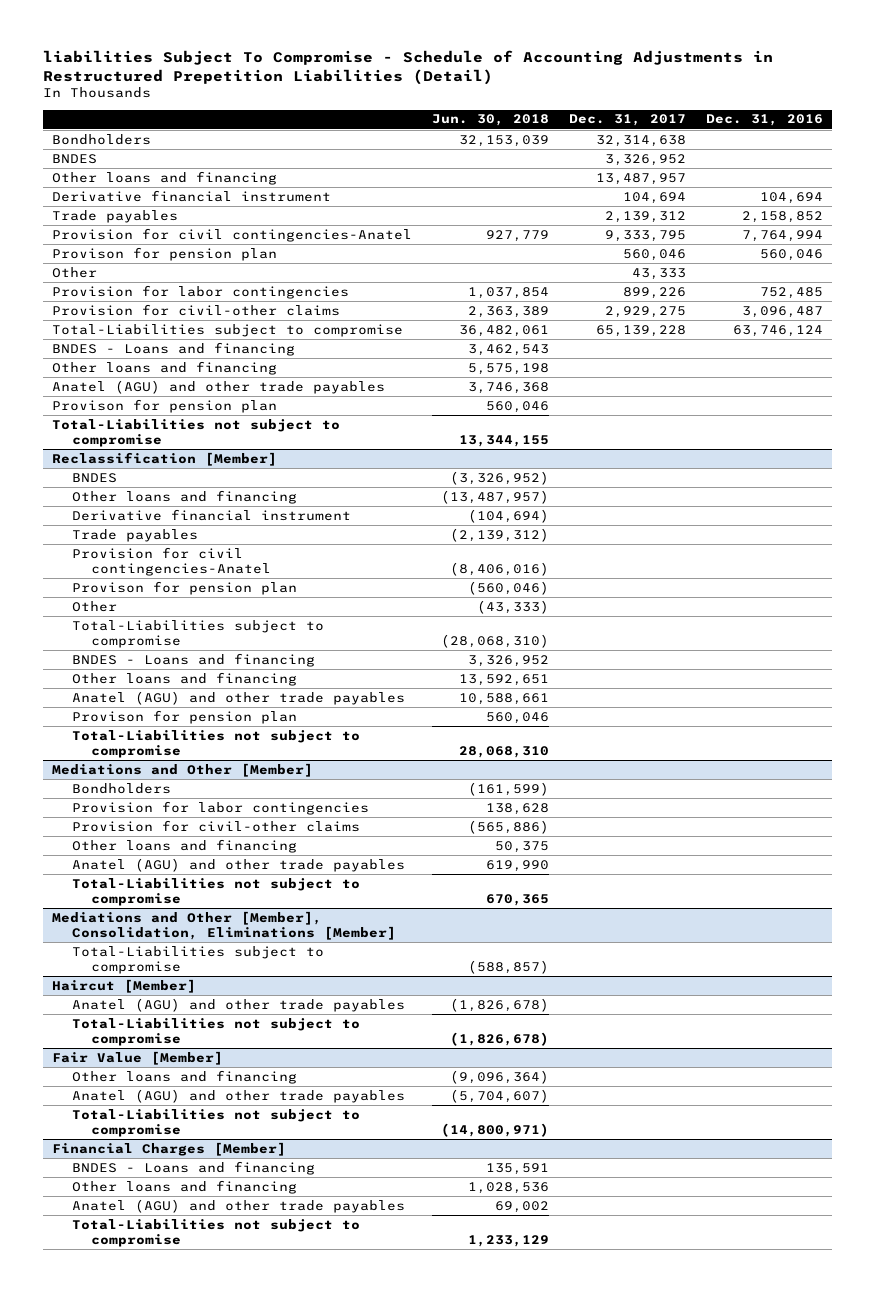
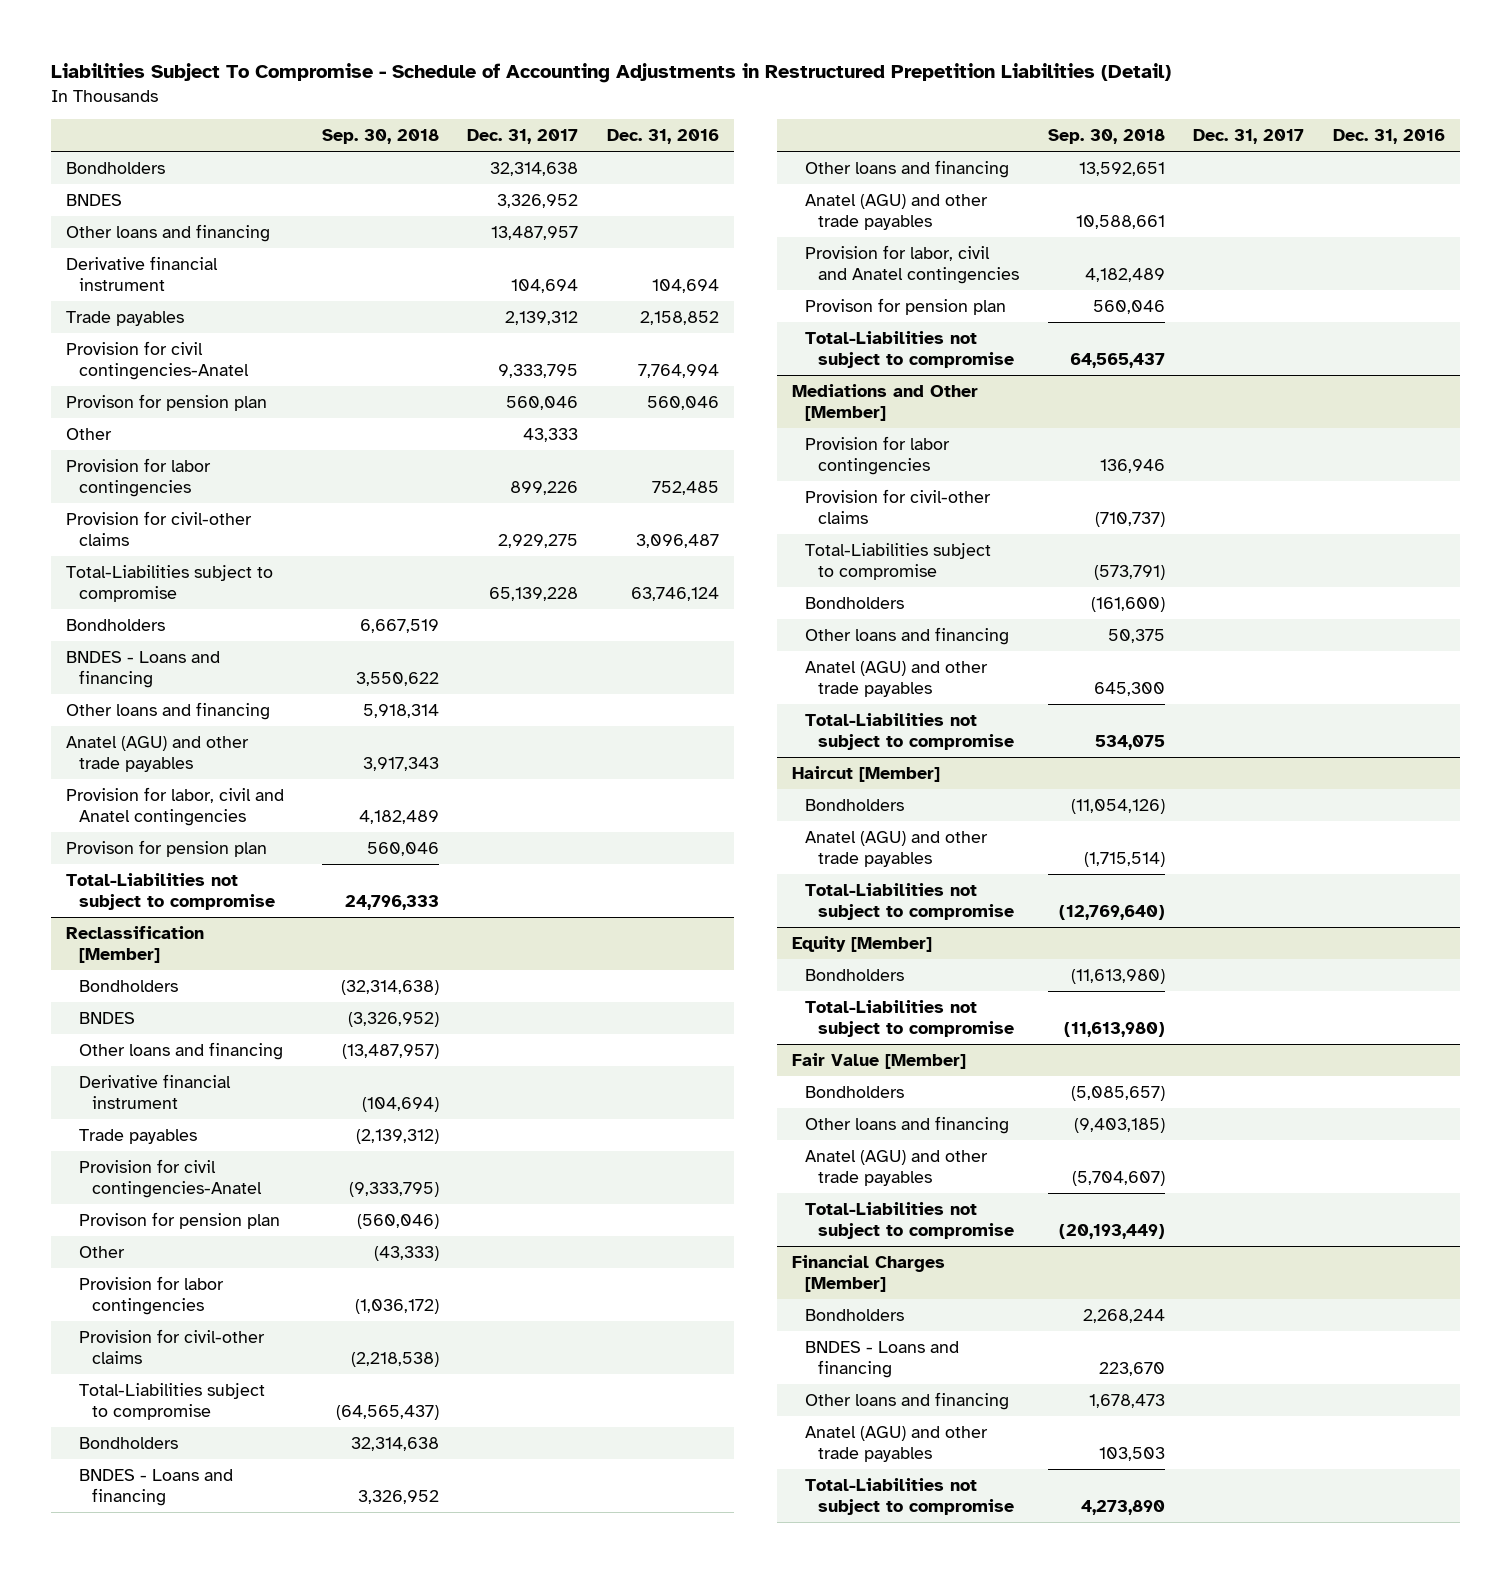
[42,49,773,85] liabilities Subject To Compromise - Schedule of Accounting Adjustments in Restructured Prepetition Liabilities (Detail) -> [51,63,1172,84] Liabilities Subject To Compromise - Schedule of Accounting Adjustments in Restructured Prepetition Liabilities (Detail)
[432,114,550,127] Jun. 30, 2018 -> none
none -> [321,129,439,145] Sep. 30, 2018
none -> [65,618,165,631] Bondholders
none -> [65,786,284,827] Provision for labor, civil and Anatel contingencies
none -> [78,979,178,992] Bondholders
none -> [78,1275,224,1316] Provision for labor contingencies
none -> [78,1328,265,1365] Provision for civil-other claims
none -> [78,1436,178,1449] Bondholders
none -> [804,244,1019,285] Provision for labor, civil and Anatel contingencies
none -> [804,542,991,581] Total-Liabilities subject to compromise
[71,782,171,794] Bondholders -> [804,596,904,609] Bondholders
[52,910,396,940] Mediations and Other [Member], Consolidation, Eliminations [Member] -> none
[71,945,324,974] Total-Liabilities subject to compromise -> none
none -> [804,798,904,811] Bondholders
none -> [791,935,932,952] Equity [Member]
none -> [804,968,904,981] Bondholders
none -> [804,999,1014,1038] Total-Liabilities not subject to compromise
none -> [804,1085,904,1098] Bondholders
none -> [804,1308,904,1321] Bondholders

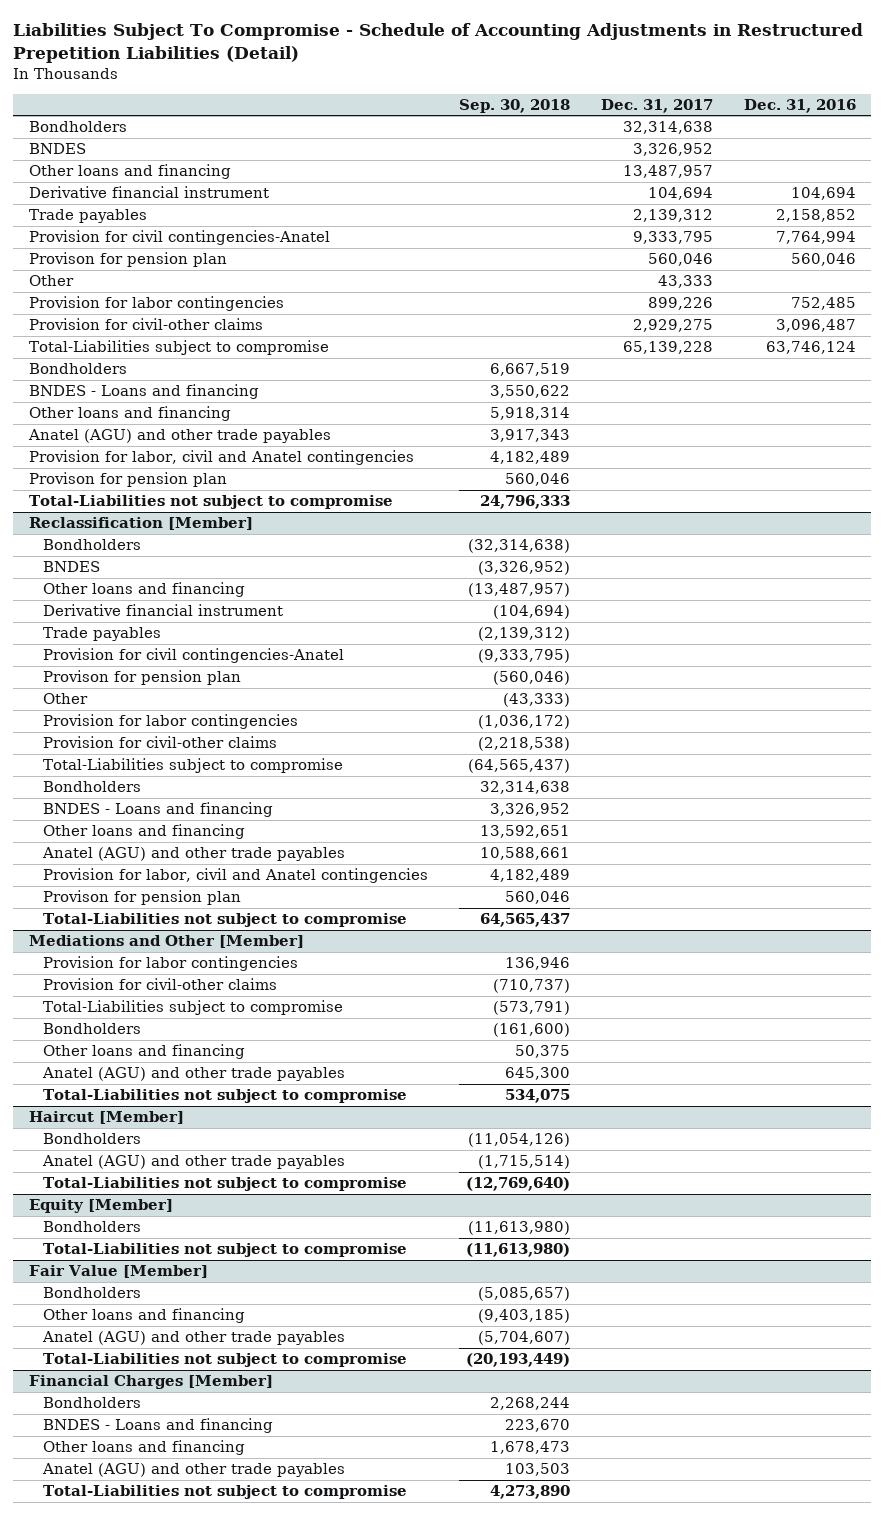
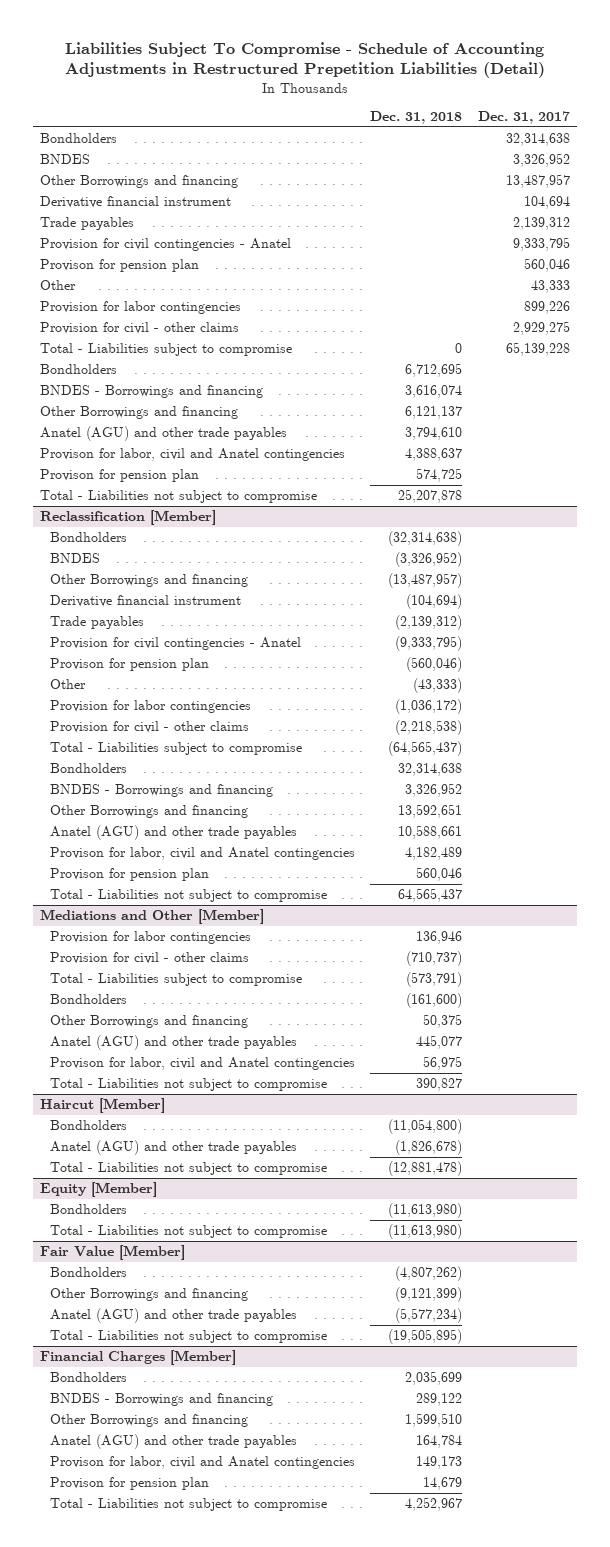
[459,99,571,114] Sep. 30, 2018 -> none
[743,99,856,114] Dec. 31, 2016 -> none
none -> [370,111,463,125] Dec. 31, 2018
[28,164,231,180] Other loans and financing -> [40,175,239,189] Other Borrowings and financing
[28,230,330,246] Provision for civil contingencies-Anatel -> [40,238,292,252] Provision for civil contingencies - Anatel
[28,318,263,331] Provision for civil-other claims -> [40,322,240,335] Provision for civil - other claims
[28,340,329,356] Total-Liabilities subject to compromise -> [40,343,293,357] Total - Liabilities subject to compromise
[28,384,259,400] BNDES - Loans and financing -> [40,385,264,399] BNDES - Borrowings and financing
[28,406,231,422] Other loans and financing -> [40,406,239,420] Other Borrowings and financing
[28,450,414,466] Provision for labor, civil and Anatel contingencies -> [40,448,346,462] Provison for labor, civil and Anatel contingencies
[28,495,393,510] Total-Liabilities not subject to compromise -> [40,490,318,504] Total - Liabilities not subject to compromise
[43,582,246,598] Other loans and financing -> [50,574,249,588] Other Borrowings and financing
[43,648,345,664] Provision for civil contingencies-Anatel -> [50,637,302,651] Provision for civil contingencies - Anatel
[43,736,278,749] Provision for civil-other claims -> [50,721,250,734] Provision for civil - other claims
[43,758,344,774] Total-Liabilities subject to compromise -> [50,742,303,756] Total - Liabilities subject to compromise
[43,802,274,818] BNDES - Loans and financing -> [50,784,274,798] BNDES - Borrowings and financing
[43,824,246,840] Other loans and financing -> [50,805,249,819] Other Borrowings and financing
[43,868,429,884] Provision for labor, civil and Anatel contingencies -> [50,847,356,861] Provison for labor, civil and Anatel contingencies
[43,913,408,928] Total-Liabilities not subject to compromise -> [50,889,328,903] Total - Liabilities not subject to compromise
[43,978,278,991] Provision for civil-other claims -> [50,952,250,965] Provision for civil - other claims
[43,1000,344,1016] Total-Liabilities subject to compromise -> [50,973,303,987] Total - Liabilities subject to compromise
[43,1044,246,1060] Other loans and financing -> [50,1015,249,1029] Other Borrowings and financing
none -> [50,1057,356,1071] Provison for labor, civil and Anatel contingencies
[43,1089,408,1104] Total-Liabilities not subject to compromise -> [50,1078,328,1092] Total - Liabilities not subject to compromise
[43,1177,408,1192] Total-Liabilities not subject to compromise -> [50,1162,328,1176] Total - Liabilities not subject to compromise
[43,1243,408,1258] Total-Liabilities not subject to compromise -> [50,1225,328,1239] Total - Liabilities not subject to compromise
[43,1308,246,1324] Other loans and financing -> [50,1288,249,1302] Other Borrowings and financing
[43,1353,408,1368] Total-Liabilities not subject to compromise -> [50,1330,328,1344] Total - Liabilities not subject to compromise
[43,1418,274,1434] BNDES - Loans and financing -> [50,1393,274,1407] BNDES - Borrowings and financing
[43,1440,246,1456] Other loans and financing -> [50,1414,249,1428] Other Borrowings and financing
none -> [50,1456,356,1470] Provison for labor, civil and Anatel contingencies
none -> [50,1477,210,1491] Provison for pension plan
[43,1485,408,1500] Total-Liabilities not subject to compromise -> [50,1498,328,1512] Total - Liabilities not subject to compromise

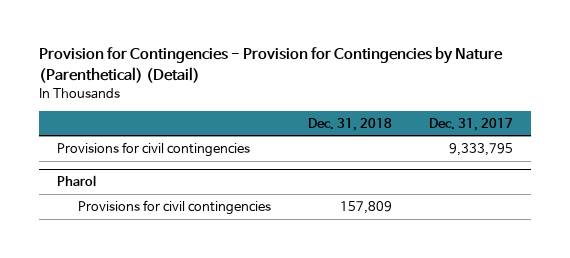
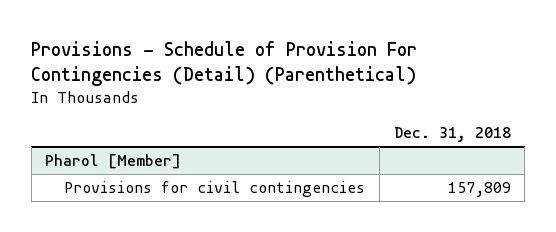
[39,47,504,83] Provision for Contingencies - Provision for Contingencies by Nature (Parenthetical) (Detail) -> [31,41,418,87] Provisions - Schedule of Provision For Contingencies (Detail) (Parenthetical)
[428,117,513,131] Dec. 31, 2017 -> none
[57,142,251,158] Provisions for civil contingencies -> none
[57,175,97,187] Pharol -> [45,154,182,170] Pharol [Member]

